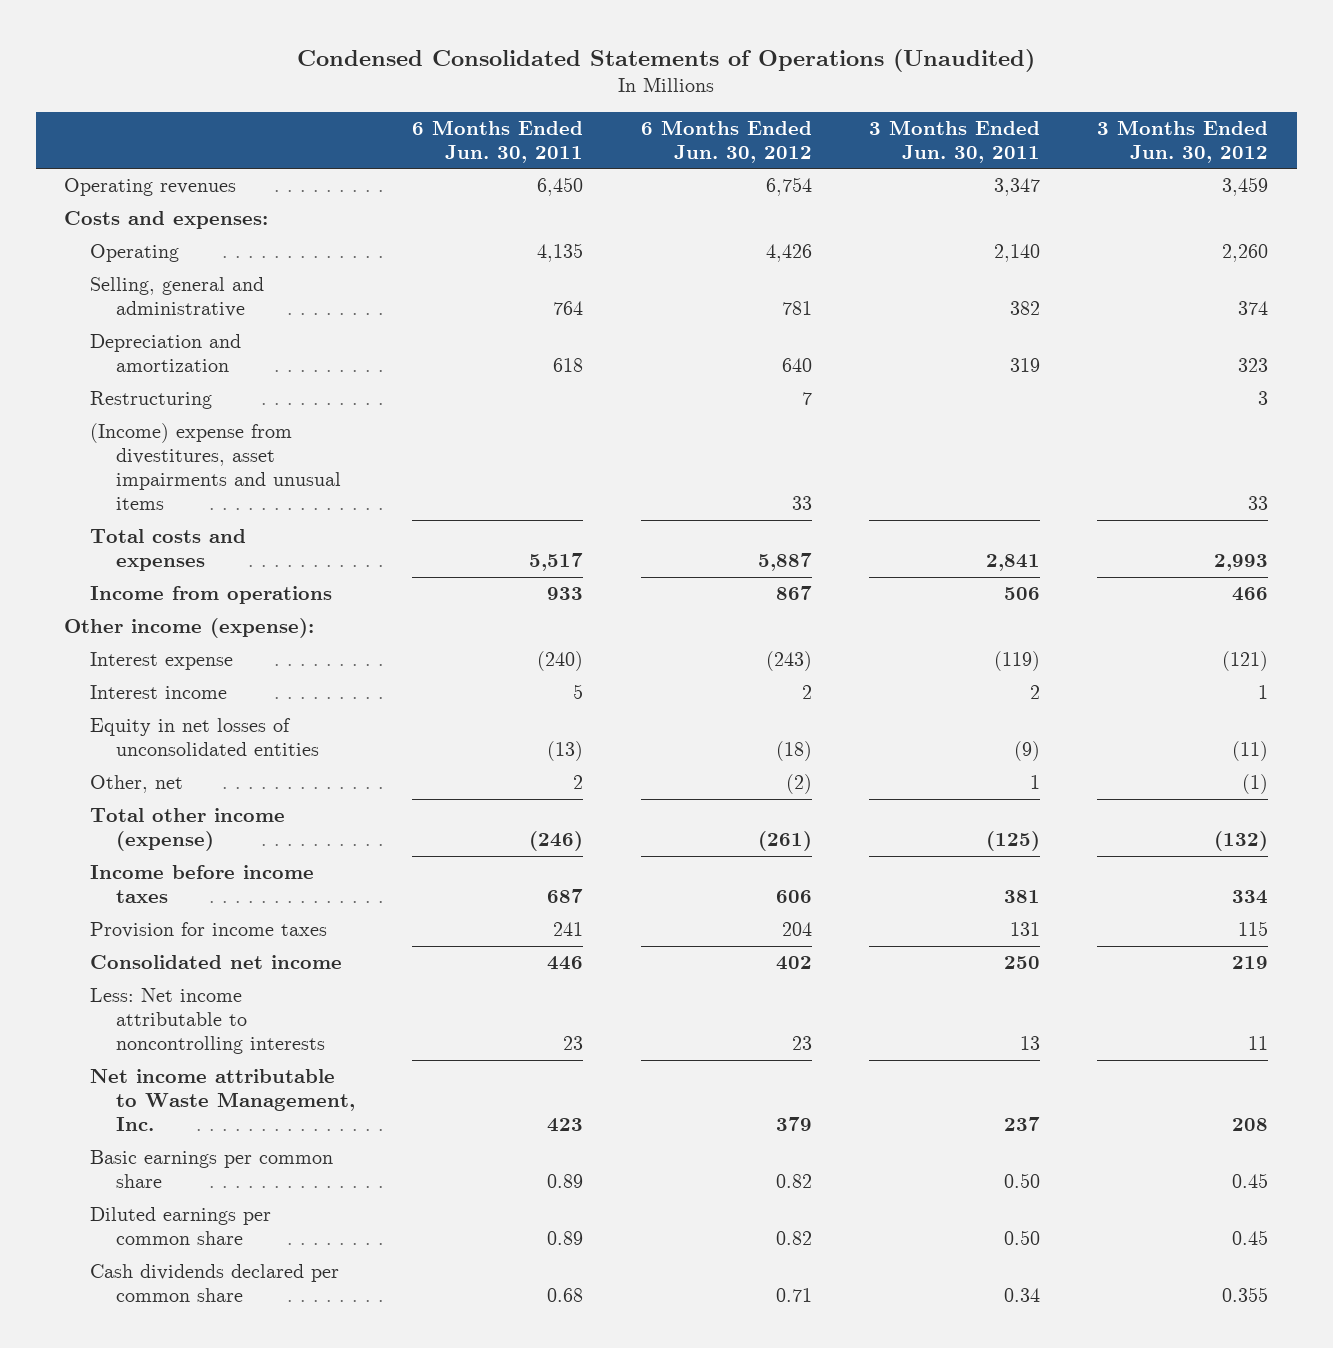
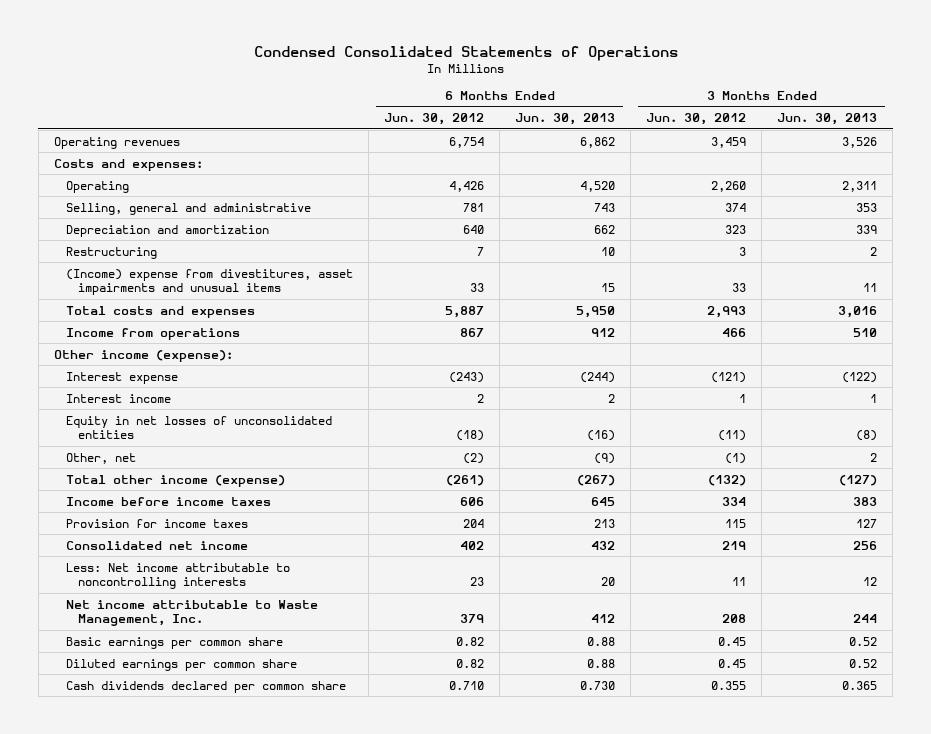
[297,48,1036,72] Condensed Consolidated Statements of Operations (Unaudited) -> [253,45,678,61] Condensed Consolidated Statements of Operations
[412,119,584,163] 6 Months Ended Jun. 30, 2011 -> none
[868,119,1040,163] 3 Months Ended Jun. 30, 2011 -> none
none -> [515,113,616,126] Jun. 30, 2013
none -> [777,113,878,126] Jun. 30, 2013
[775,1287,812,1302] 0.71 -> [449,680,485,690] 0.710

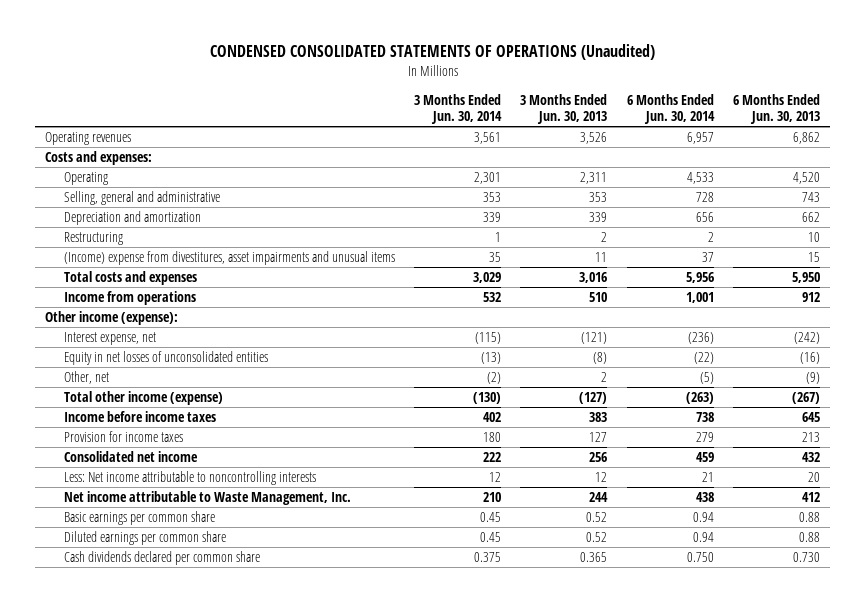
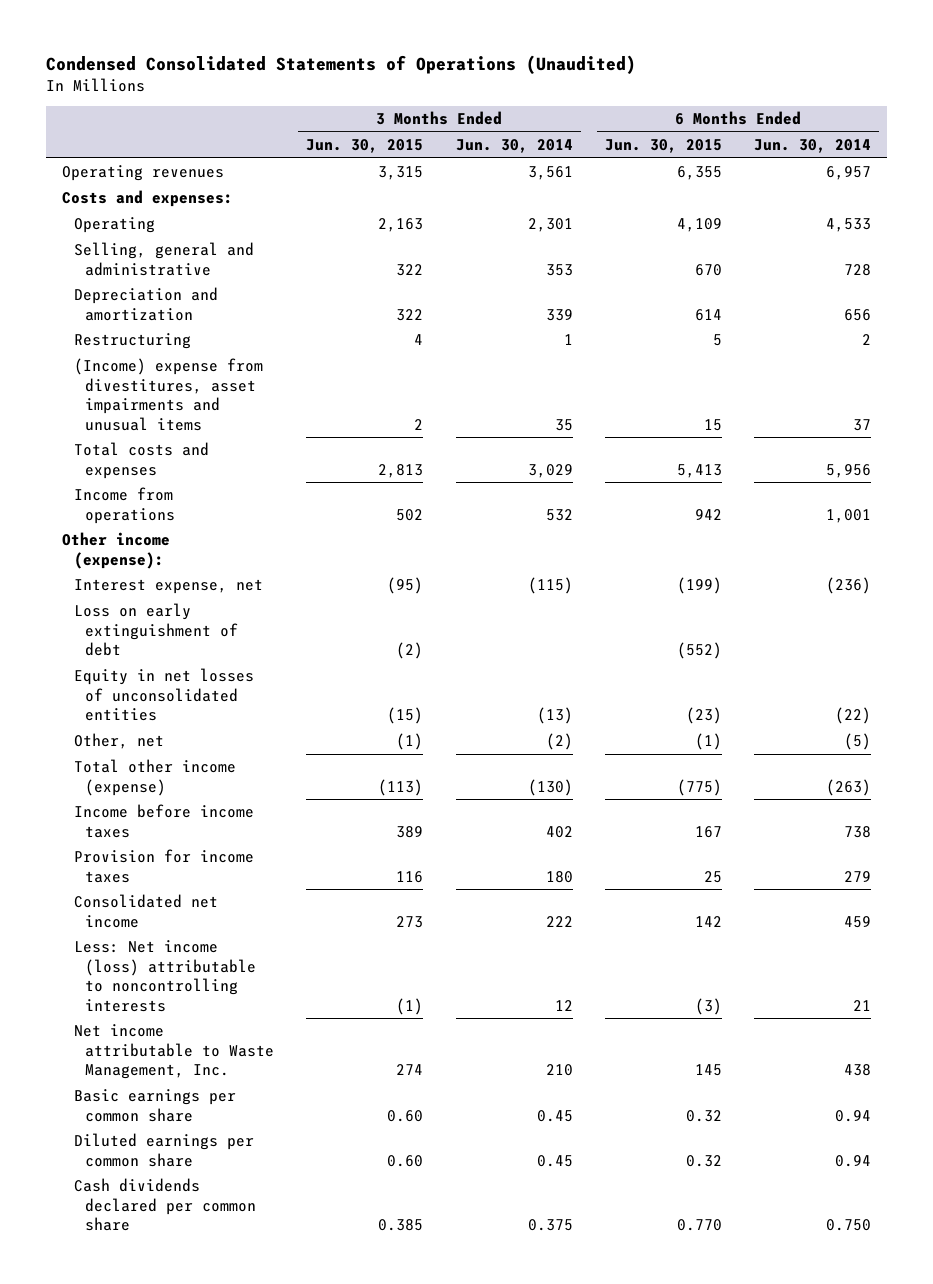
[209,43,655,60] CONDENSED CONSOLIDATED STATEMENTS OF OPERATIONS (Unaudited) -> [45,54,636,74] Condensed Consolidated Statements of Operations (Unaudited)
[520,93,608,125] 3 Months Ended Jun. 30, 2013 -> none
[733,93,821,125] 6 Months Ended Jun. 30, 2013 -> none
none -> [306,139,424,154] Jun. 30, 2015
none -> [604,139,722,154] Jun. 30, 2015
none -> [73,603,239,657] Loss on early extinguishment of debt
[63,471,316,486] Less: Net income attributable to noncontrolling interests -> [73,940,257,1012] Less: Net income (loss) attributable to noncontrolling interests

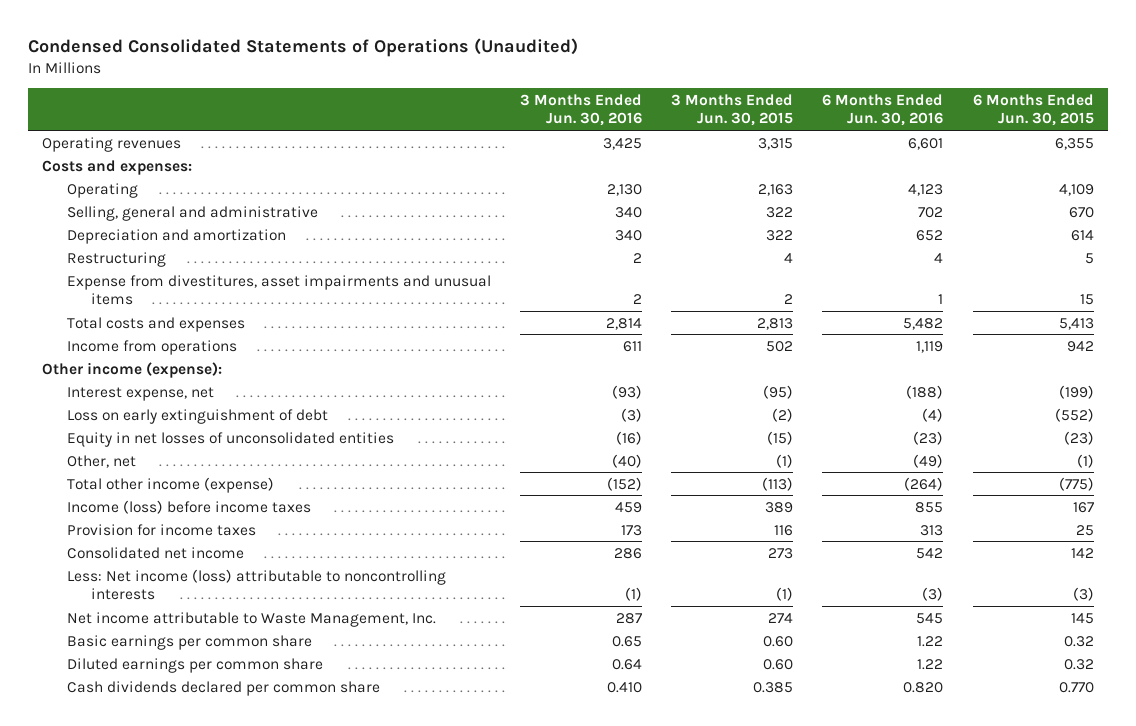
[455,139,573,154] Jun. 30, 2014 -> none
[753,139,871,154] Jun. 30, 2014 -> none
none -> [519,93,642,127] 3 Months Ended Jun. 30, 2016
none -> [822,93,944,127] 6 Months Ended Jun. 30, 2016
[73,358,263,431] (Income) expense from divestitures, asset impairments and unusual items -> [66,274,491,306] Expense from divestitures, asset impairments and unusual items
[73,804,254,838] Income before income taxes -> [66,499,311,514] Income (loss) before income taxes

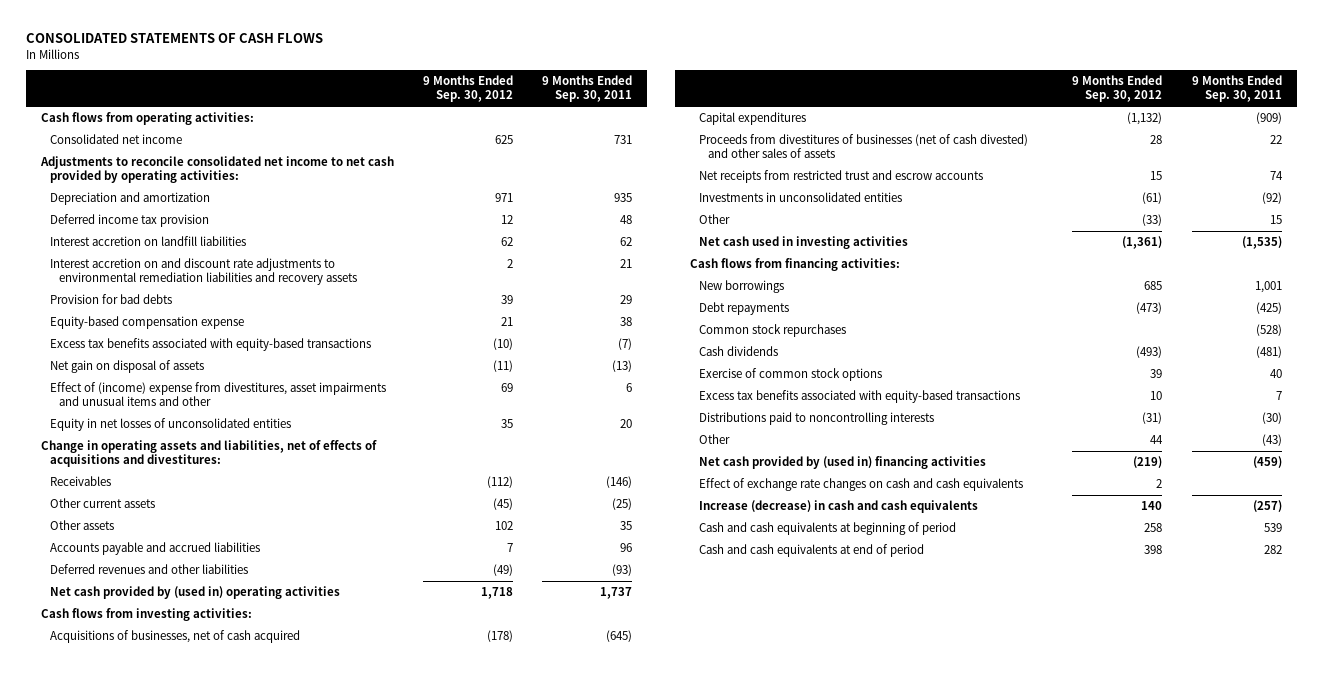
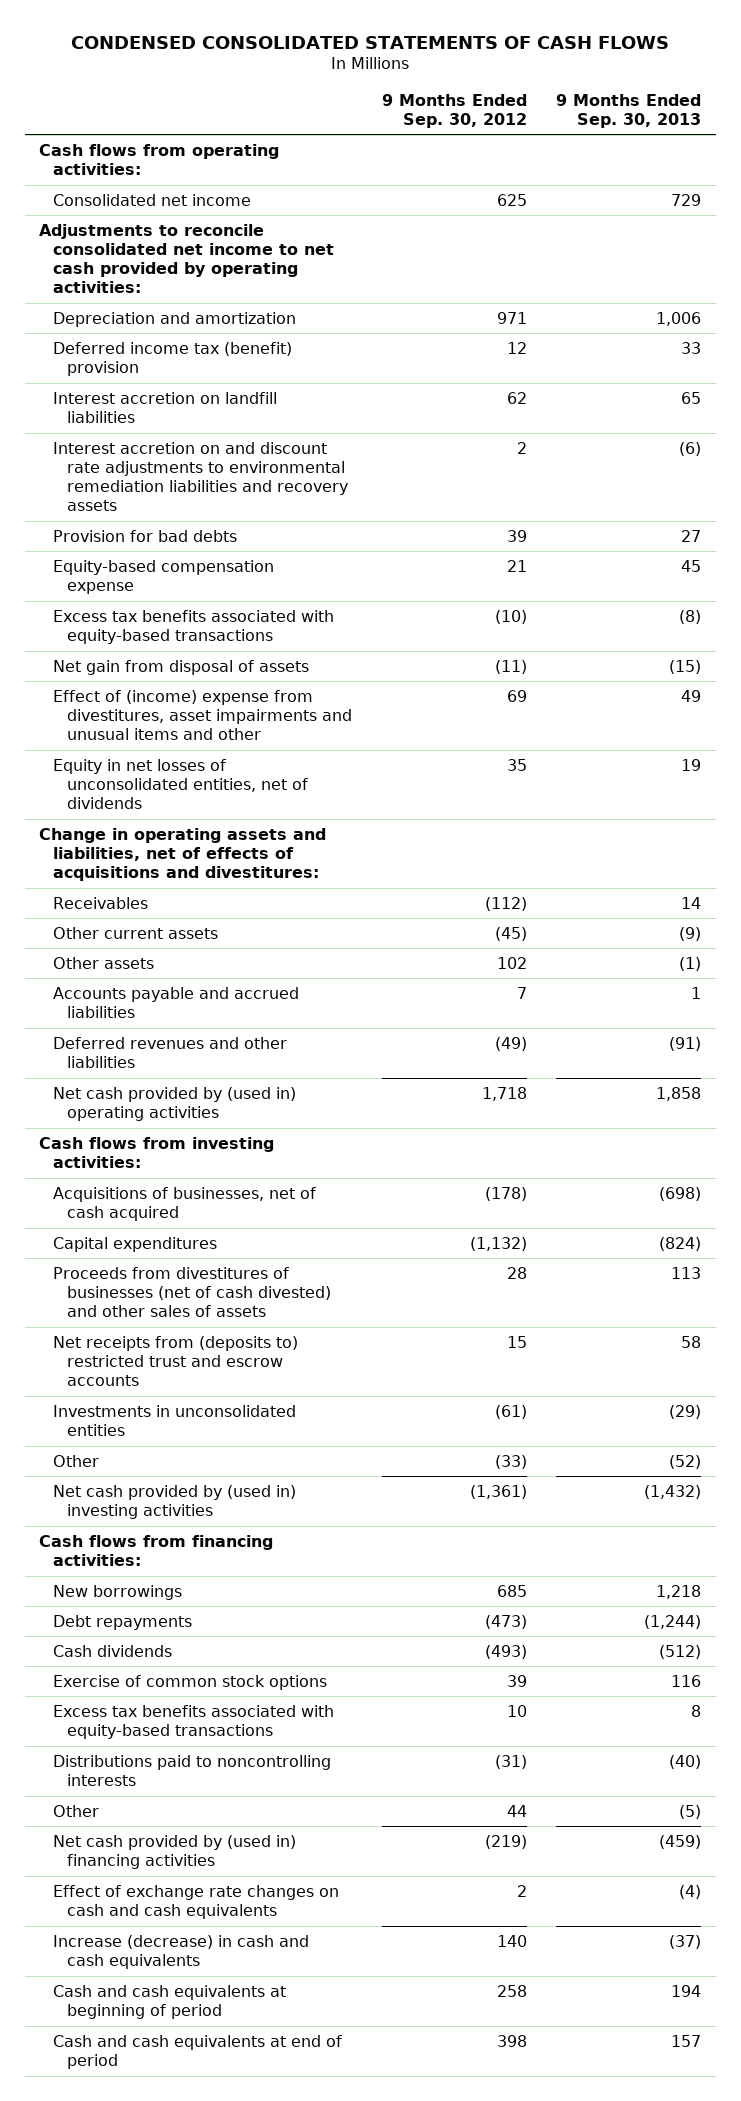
[25,33,323,44] CONSOLIDATED STATEMENTS OF CASH FLOWS -> [71,35,670,49] CONDENSED CONSOLIDATED STATEMENTS OF CASH FLOWS
[542,75,633,103] 9 Months Ended Sep. 30, 2011 -> none
none -> [556,93,702,128] 9 Months Ended Sep. 30, 2013
[49,214,209,228] Deferred income tax provision -> [53,341,293,377] Deferred income tax (benefit) provision
[49,360,204,374] Net gain on disposal of assets -> [53,659,310,675] Net gain from disposal of assets
[49,418,291,432] Equity in net losses of unconsolidated entities -> [53,758,308,810] Equity in net losses of unconsolidated entities, net of dividends
[699,170,984,184] Net receipts from restricted trust and escrow accounts -> [53,1335,299,1387] Net receipts from (deposits to) restricted trust and escrow accounts
[699,236,909,250] Net cash used in investing activities -> [53,1484,297,1520] Net cash provided by (used in) investing activities
[699,324,847,338] Common stock repurchases -> none

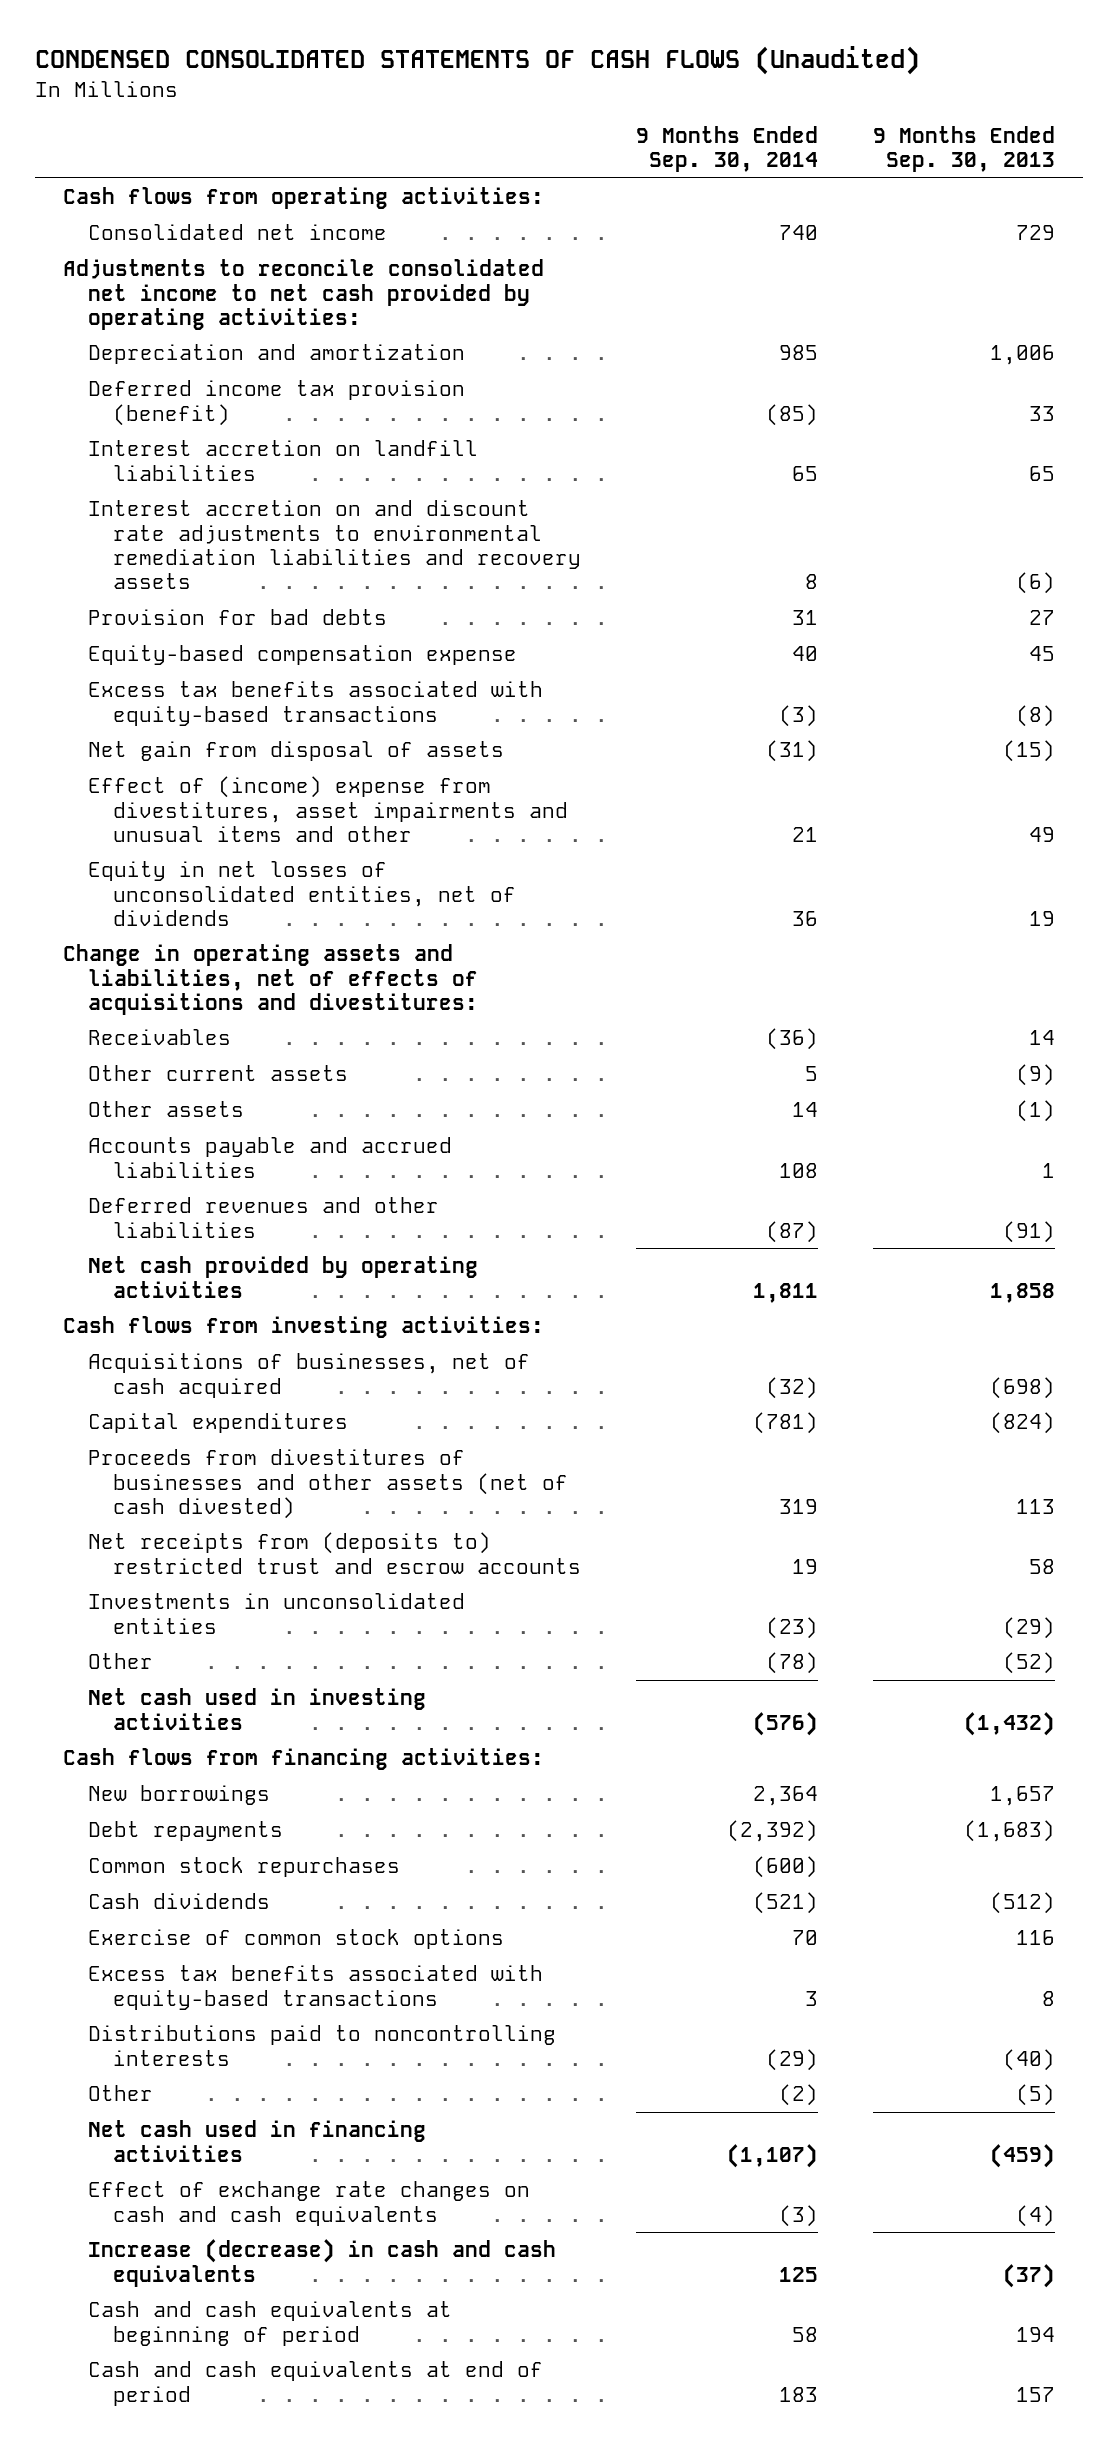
[71,35,670,49] CONDENSED CONSOLIDATED STATEMENTS OF CASH FLOWS -> [35,46,921,76] CONDENSED CONSOLIDATED STATEMENTS OF CASH FLOWS (Unaudited)
[381,93,527,128] 9 Months Ended Sep. 30, 2012 -> none
none -> [635,126,818,173] 9 Months Ended Sep. 30, 2014
[53,341,293,377] Deferred income tax (benefit) provision -> [87,380,465,426] Deferred income tax provision (benefit)
[53,1086,297,1122] Net cash provided by (used in) operating activities -> [87,1256,478,1298] Net cash provided by operating activities
[53,1266,331,1318] Proceeds from divestitures of businesses (net of cash divested) and other sales of assets -> [87,1449,568,1519] Proceeds from divestitures of businesses and other assets (net of cash divested)
[53,1484,297,1520] Net cash provided by (used in) investing activities -> [87,1688,426,1730] Net cash used in investing activities
[656,1584,702,1599] 1,218 -> [990,1786,1056,1807] 1,657
[644,1614,702,1629] (1,244) -> [964,1820,1056,1843] (1,683)
none -> [87,1857,400,1878] Common stock repurchases
[53,1834,297,1870] Net cash provided by (used in) financing activities -> [87,2120,426,2162] Net cash used in financing activities

